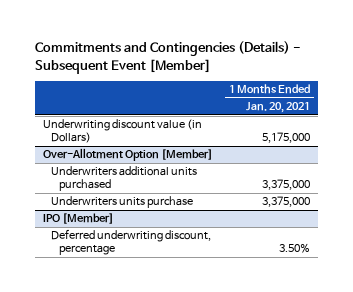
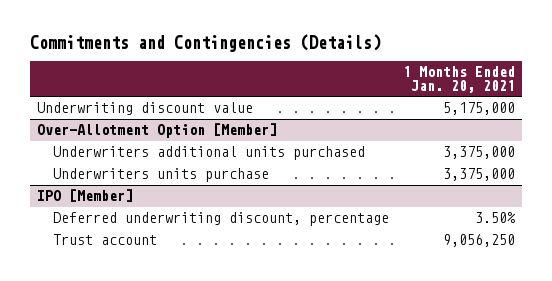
[34,41,301,74] Commitments and Contingencies (Details) - Subsequent Event [Member] -> [29,33,381,52] Commitments and Contingencies (Details)
[42,119,202,144] Underwriting discount value (in Dollars) -> [37,102,254,116] Underwriting discount value
none -> [52,234,157,246] Trust account

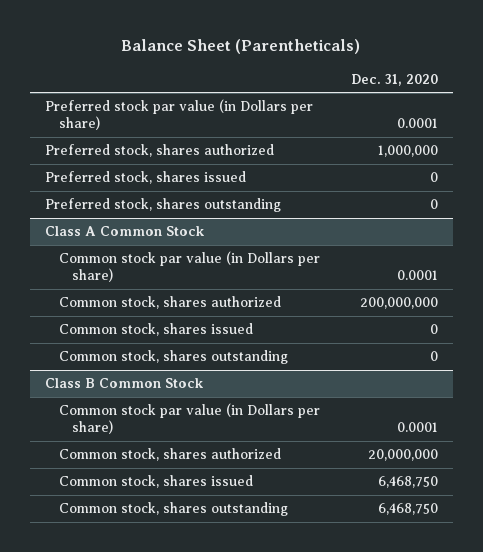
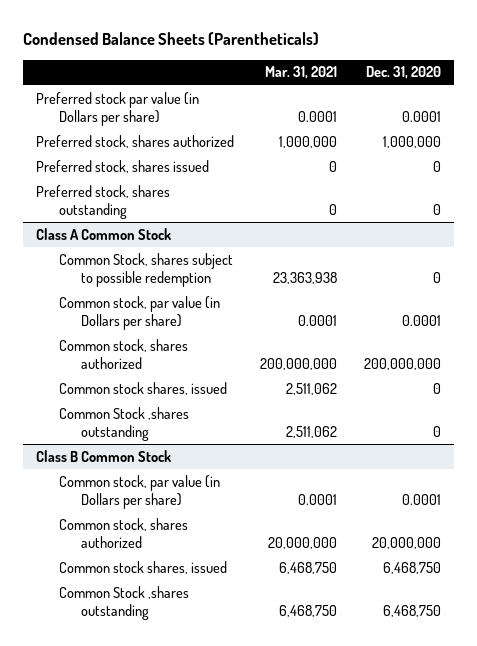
[121,39,361,55] Balance Sheet (Parentheticals) -> [22,32,319,46] Condensed Balance Sheets (Parentheticals)
none -> [265,66,338,80] Mar. 31, 2021
none -> [58,252,233,288] Common Stock, shares subject to possible redemption
[58,251,320,283] Common stock par value (in Dollars per share) -> [58,295,220,331] Common stock, par value (in Dollars per share)
[58,323,253,337] Common stock, shares issued -> [58,381,227,395] Common stock shares, issued
[58,350,288,365] Common stock, shares outstanding -> [58,406,189,442] Common Stock ,shares outstanding
[58,403,320,435] Common stock par value (in Dollars per share) -> [58,474,220,510] Common stock, par value (in Dollars per share)
[58,475,253,489] Common stock, shares issued -> [58,560,227,574] Common stock shares, issued
[58,502,288,517] Common stock, shares outstanding -> [58,585,189,621] Common Stock ,shares outstanding

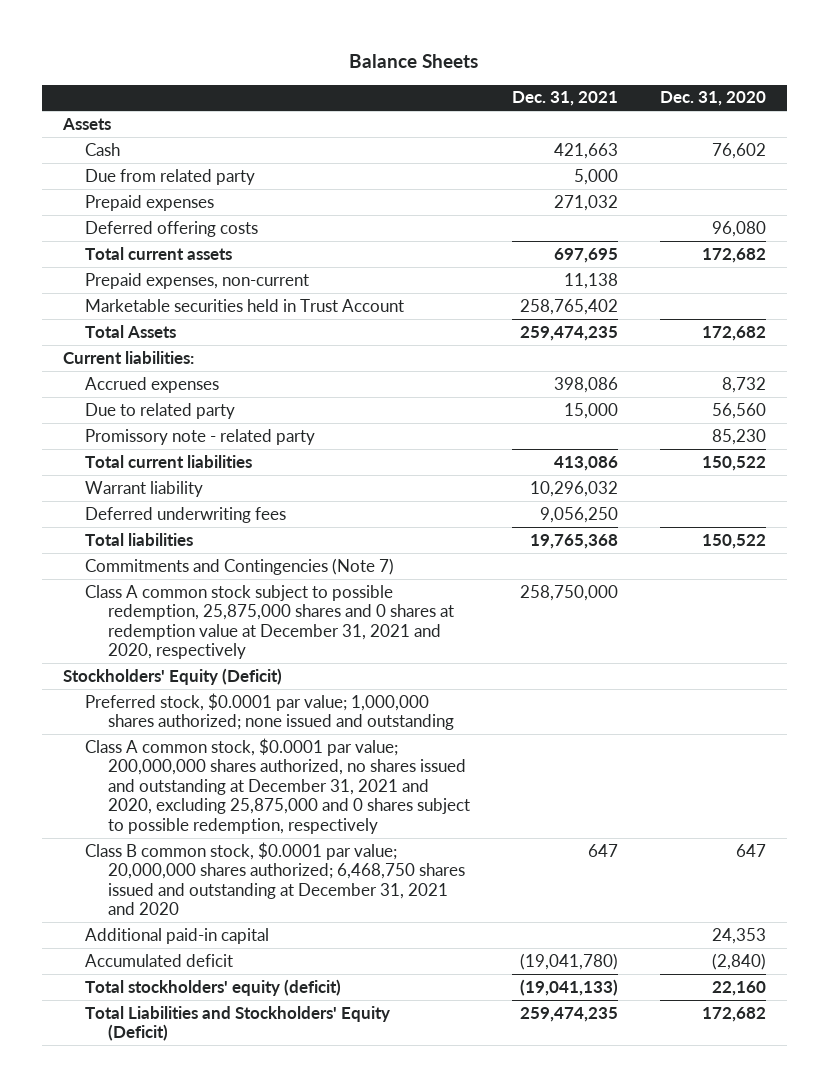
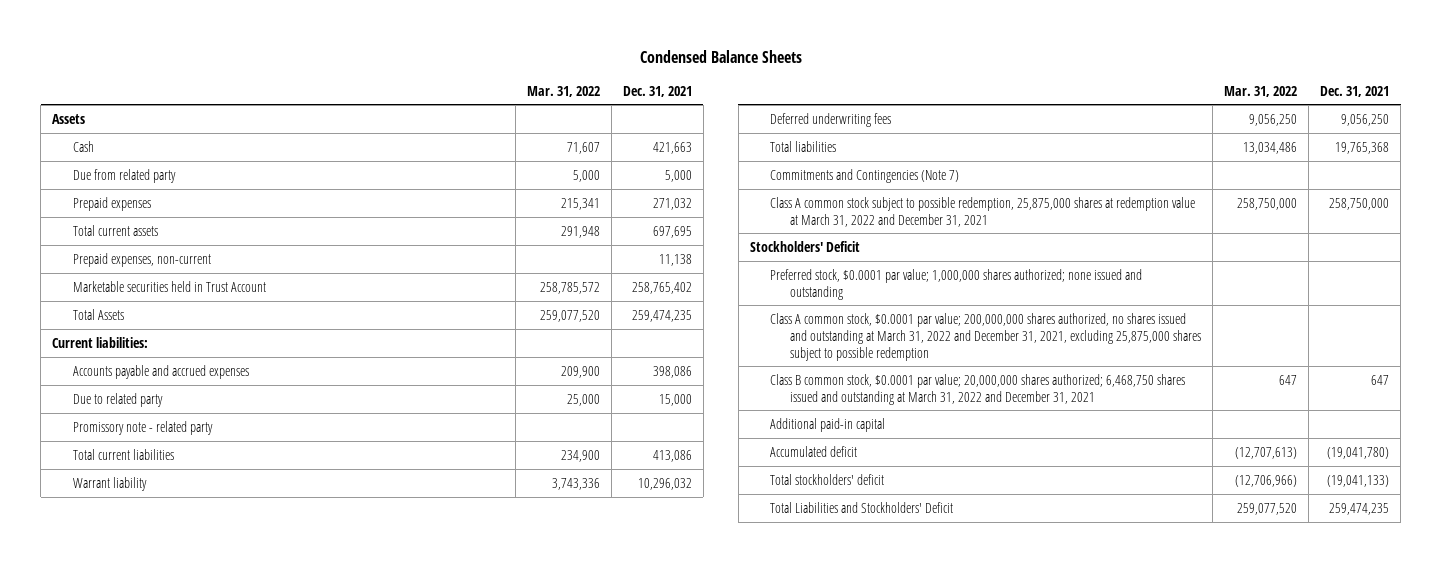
[349,53,479,68] Balance Sheets -> [639,49,802,63] Condensed Balance Sheets
[659,91,766,107] Dec. 31, 2020 -> none
none -> [526,85,600,97] Mar. 31, 2022
[85,220,259,237] Deferred offering costs -> none
[85,376,220,393] Accrued expenses -> [72,364,249,379] Accounts payable and accrued expenses
[85,584,454,660] Class A common stock subject to possible redemption, 25,875,000 shares and 0 shares at redemption value at December 31, 2021 and 2020, respectively -> [770,196,1196,227] Class A common stock subject to possible redemption, 25,875,000 shares at redemption value at March 31, 2022 and December 31, 2021
[63,667,283,685] Stockholders' Equity (Deficit) -> [749,240,860,252] Stockholders' Deficit
[85,737,470,834] Class A common stock, $0.0001 par value; 200,000,000 shares authorized, no shares issued and outstanding at December 31, 2021 and 2020, excluding 25,875,000 and 0 shares subject to possible redemption, respectively -> [770,312,1202,361] Class A common stock, $0.0001 par value; 200,000,000 shares authorized, no shares issued and outstanding at March 31, 2022 and December 31, 2021, excluding 25,875,000 shares subject to possible redemption
[85,841,465,916] Class B common stock, $0.0001 par value; 20,000,000 shares authorized; 6,468,750 shares issued and outstanding at December 31, 2021 and 2020 -> [770,373,1186,405] Class B common stock, $0.0001 par value; 20,000,000 shares authorized; 6,468,750 shares issued and outstanding at March 31, 2022 and December 31, 2021
[85,978,342,996] Total stockholders' equity (deficit) -> [770,473,885,485] Total stockholders' deficit
[85,1005,391,1042] Total Liabilities and Stockholders' Equity (Deficit) -> [770,501,954,513] Total Liabilities and Stockholders' Deficit

